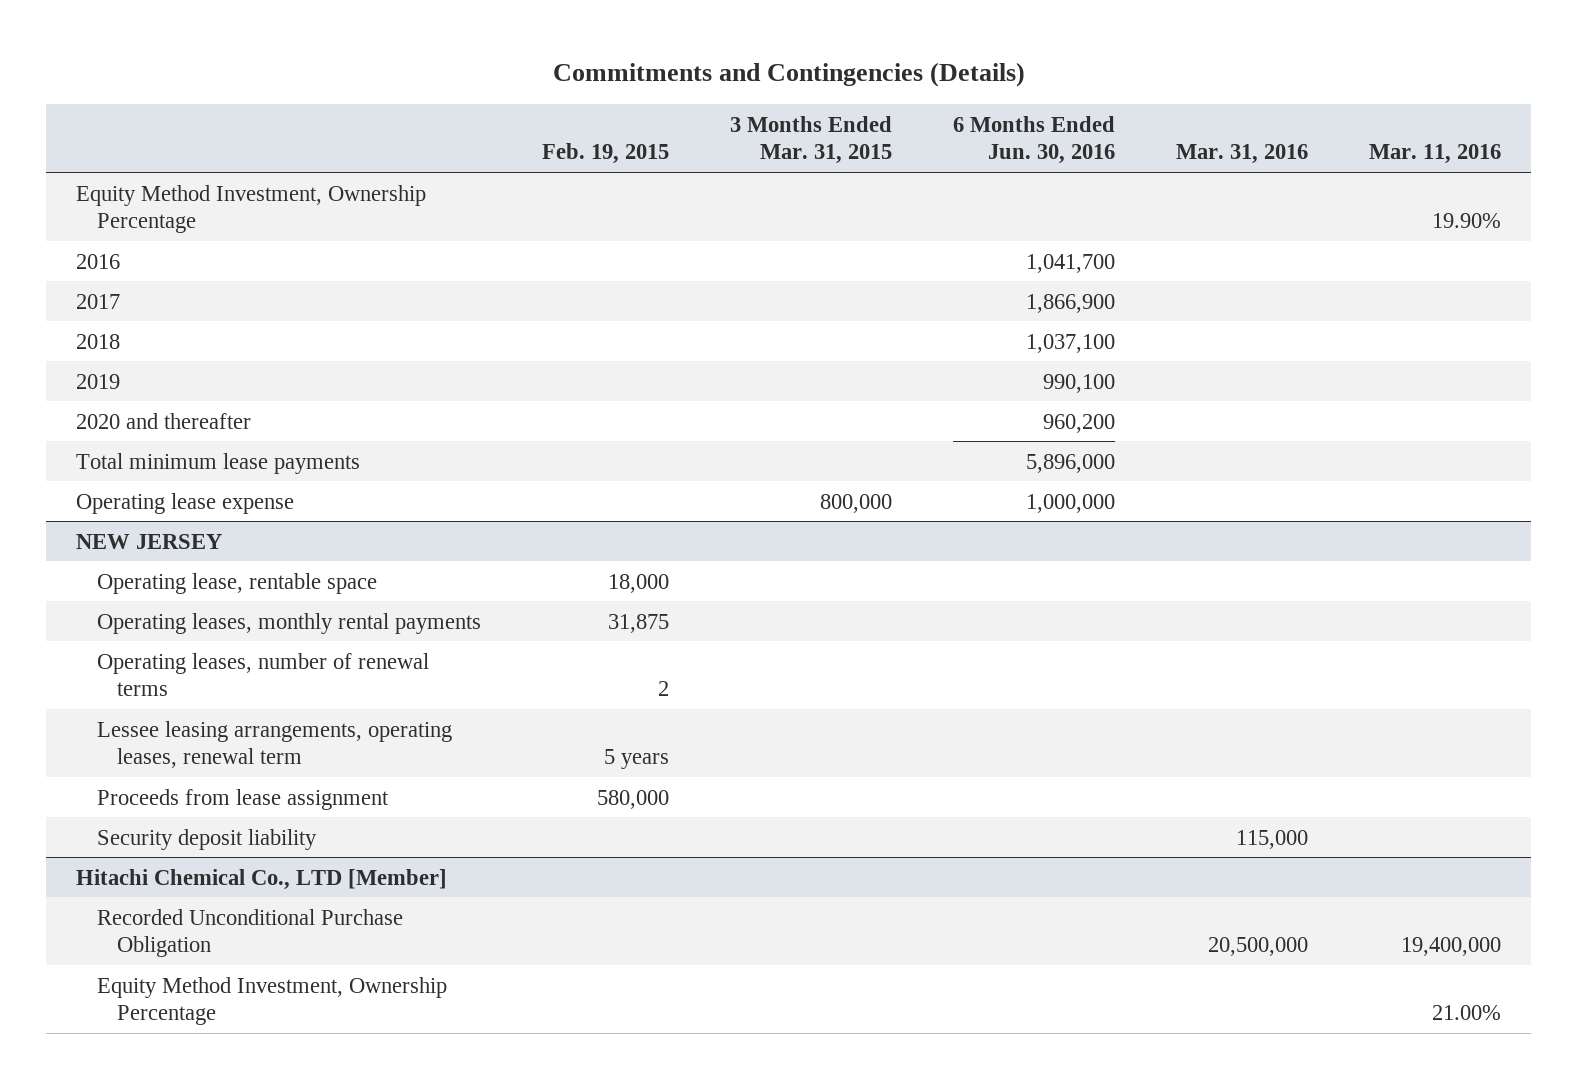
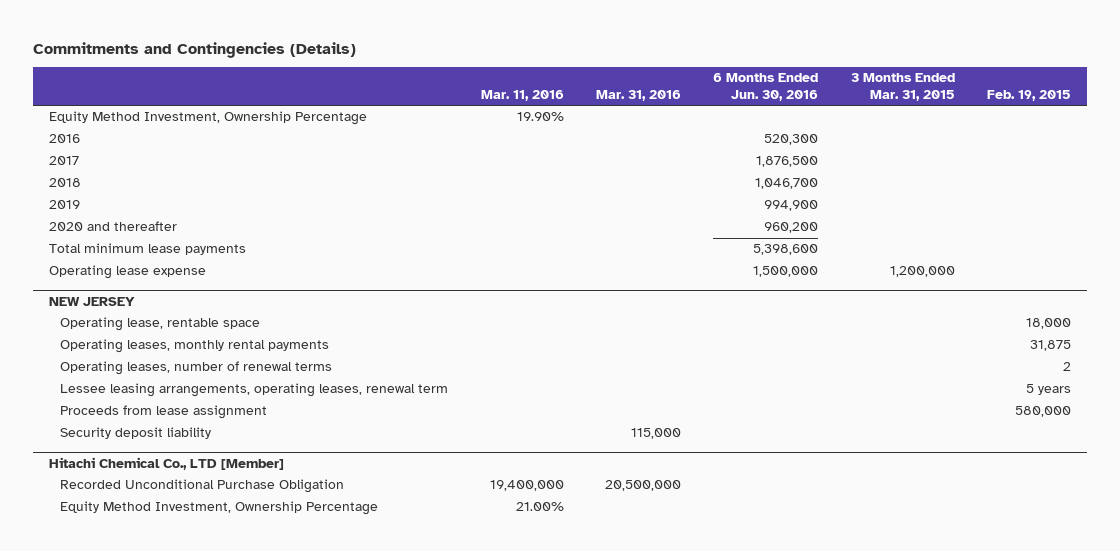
[1025,253,1115,273] 1,041,700 -> [764,134,819,146] 520,300
[1025,293,1115,313] 1,866,900 -> [756,156,819,168] 1,876,500
[1025,333,1115,353] 1,037,100 -> [755,178,819,190] 1,046,700
[1042,373,1115,393] 990,100 -> [764,200,819,212] 994,900
[1025,453,1115,473] 5,896,000 -> [753,244,819,256] 5,398,600
[819,493,892,513] 800,000 -> [889,266,955,278] 1,200,000
[1025,493,1115,513] 1,000,000 -> [753,266,819,278] 1,500,000

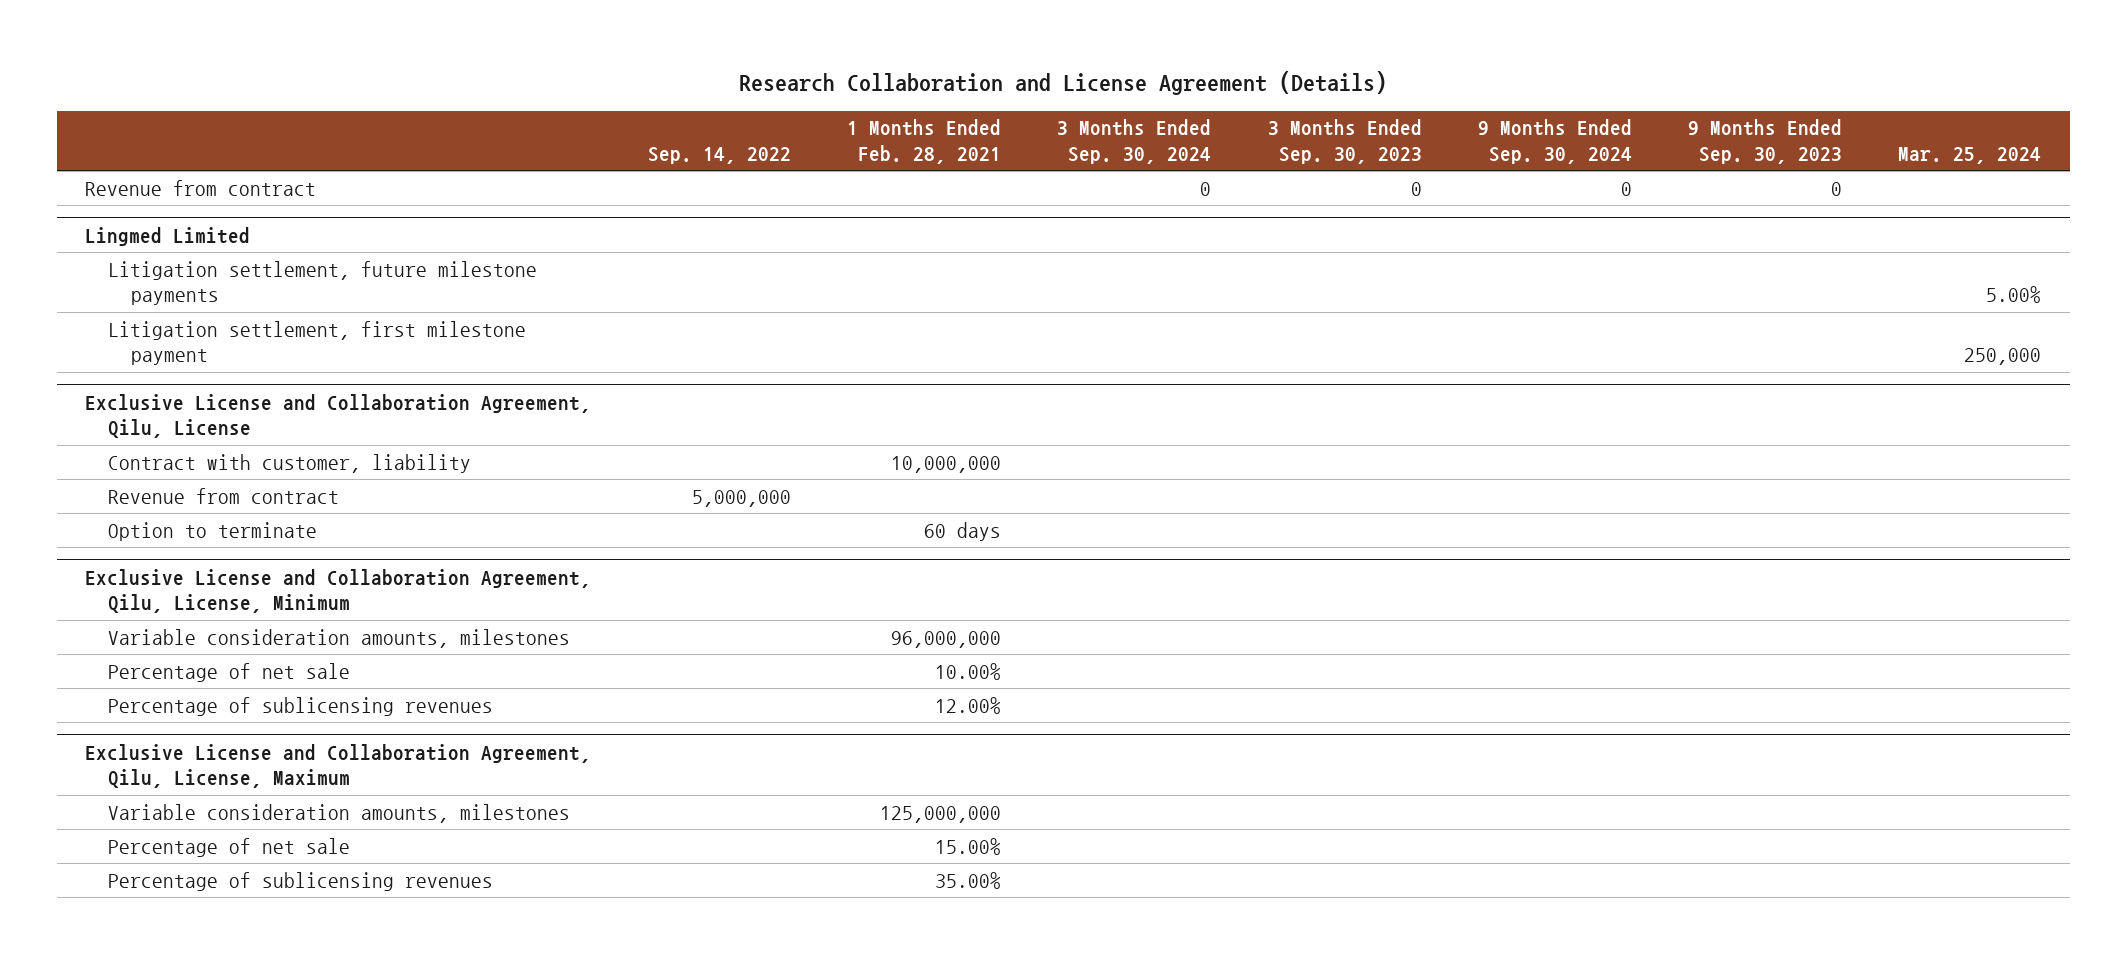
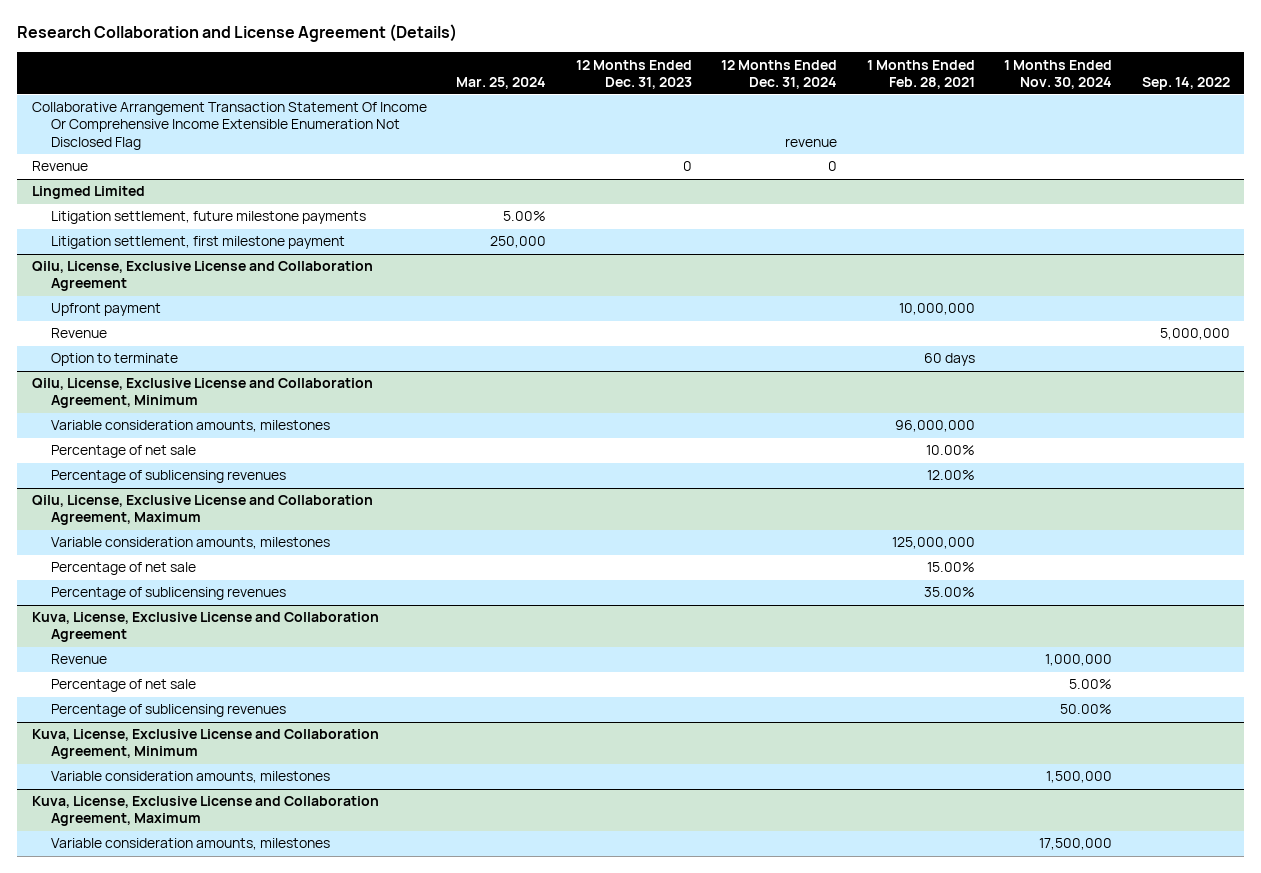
[1057,119,1212,164] 3 Months Ended Sep. 30, 2024 -> none
[1267,119,1422,164] 3 Months Ended Sep. 30, 2023 -> none
[1477,119,1632,164] 9 Months Ended Sep. 30, 2024 -> none
[1688,119,1843,164] 9 Months Ended Sep. 30, 2023 -> none
none -> [575,59,692,89] 12 Months Ended Dec. 31, 2023
none -> [721,59,838,89] 12 Months Ended Dec. 31, 2024
none -> [1004,59,1113,89] 1 Months Ended Nov. 30, 2024
none -> [31,102,427,150] Collaborative Arrangement Transaction Statement Of Income Or Comprehensive Income Extensible Enumeration Not Disclosed Flag
[85,179,317,196] Revenue from contract -> [31,161,88,172] Revenue
[85,393,592,439] Exclusive License and Collaboration Agreement, Qilu, License -> [31,261,373,292] Qilu, License, Exclusive License and Collaboration Agreement
[108,453,472,473] Contract with customer, liability -> [51,303,162,317] Upfront payment
[108,487,340,504] Revenue from contract -> [51,328,108,339] Revenue
[85,568,592,614] Exclusive License and Collaboration Agreement, Qilu, License, Minimum -> [31,378,373,409] Qilu, License, Exclusive License and Collaboration Agreement, Minimum
[85,743,592,789] Exclusive License and Collaboration Agreement, Qilu, License, Maximum -> [31,495,373,526] Qilu, License, Exclusive License and Collaboration Agreement, Maximum
none -> [31,612,379,643] Kuva, License, Exclusive License and Collaboration Agreement
none -> [51,654,108,665] Revenue
none -> [51,679,197,693] Percentage of net sale
none -> [51,704,287,718] Percentage of sublicensing revenues
none -> [31,729,379,760] Kuva, License, Exclusive License and Collaboration Agreement, Minimum
none -> [51,771,331,784] Variable consideration amounts, milestones
none -> [31,796,379,827] Kuva, License, Exclusive License and Collaboration Agreement, Maximum
none -> [51,838,331,851] Variable consideration amounts, milestones

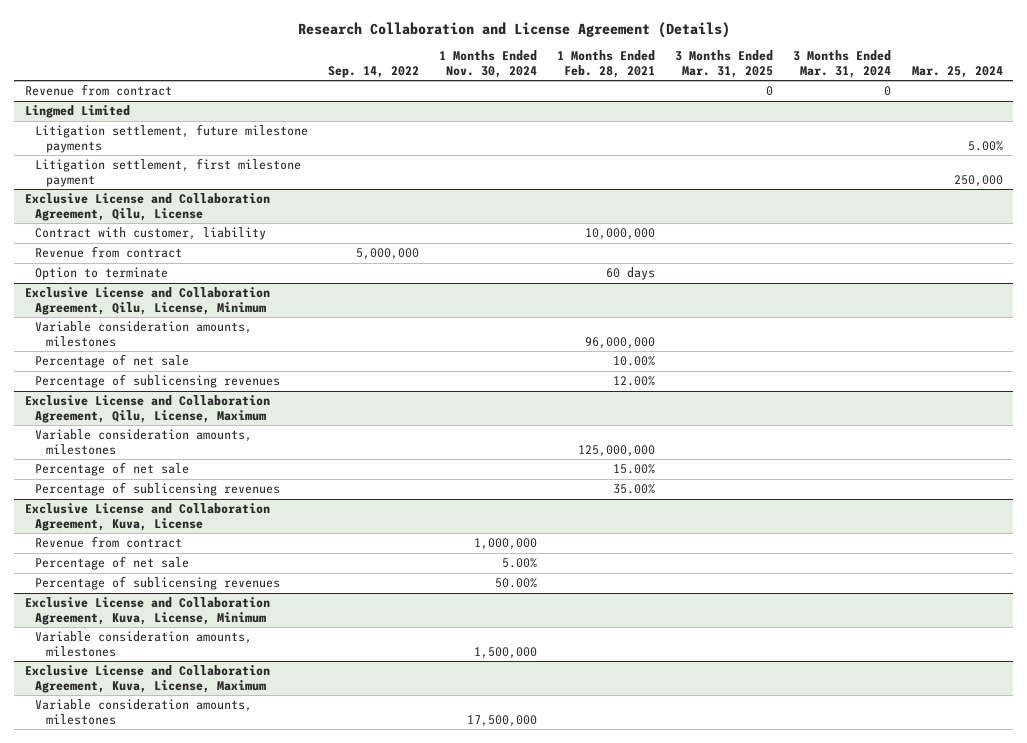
[575,59,692,89] 12 Months Ended Dec. 31, 2023 -> none
[721,59,838,89] 12 Months Ended Dec. 31, 2024 -> none
none -> [675,50,774,78] 3 Months Ended Mar. 31, 2025
none -> [793,50,892,78] 3 Months Ended Mar. 31, 2024
[31,102,427,150] Collaborative Arrangement Transaction Statement Of Income Or Comprehensive Income Extensible Enumeration Not Disclosed Flag -> none
[31,161,88,172] Revenue -> [24,84,172,97] Revenue from contract
[31,261,373,292] Qilu, License, Exclusive License and Collaboration Agreement -> [24,193,270,221] Exclusive License and Collaboration Agreement, Qilu, License
[51,303,162,317] Upfront payment -> [35,227,267,241] Contract with customer, liability
[51,328,108,339] Revenue -> [35,246,183,259] Revenue from contract
[31,378,373,409] Qilu, License, Exclusive License and Collaboration Agreement, Minimum -> [24,287,270,315] Exclusive License and Collaboration Agreement, Qilu, License, Minimum
[31,495,373,526] Qilu, License, Exclusive License and Collaboration Agreement, Maximum -> [24,395,270,423] Exclusive License and Collaboration Agreement, Qilu, License, Maximum
[31,612,379,643] Kuva, License, Exclusive License and Collaboration Agreement -> [24,503,270,531] Exclusive License and Collaboration Agreement, Kuva, License
[51,654,108,665] Revenue -> [35,536,183,549] Revenue from contract
[31,729,379,760] Kuva, License, Exclusive License and Collaboration Agreement, Minimum -> [24,597,270,625] Exclusive License and Collaboration Agreement, Kuva, License, Minimum
[31,796,379,827] Kuva, License, Exclusive License and Collaboration Agreement, Maximum -> [24,665,270,693] Exclusive License and Collaboration Agreement, Kuva, License, Maximum

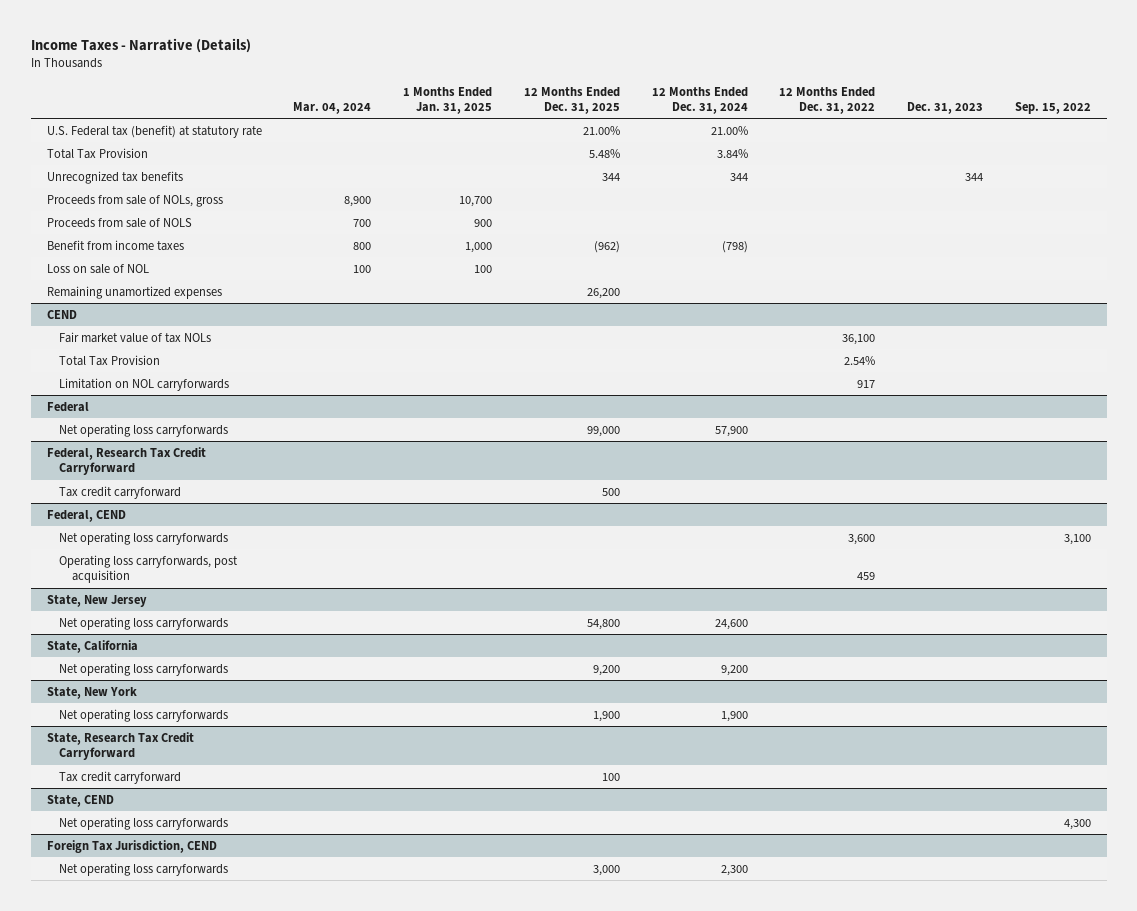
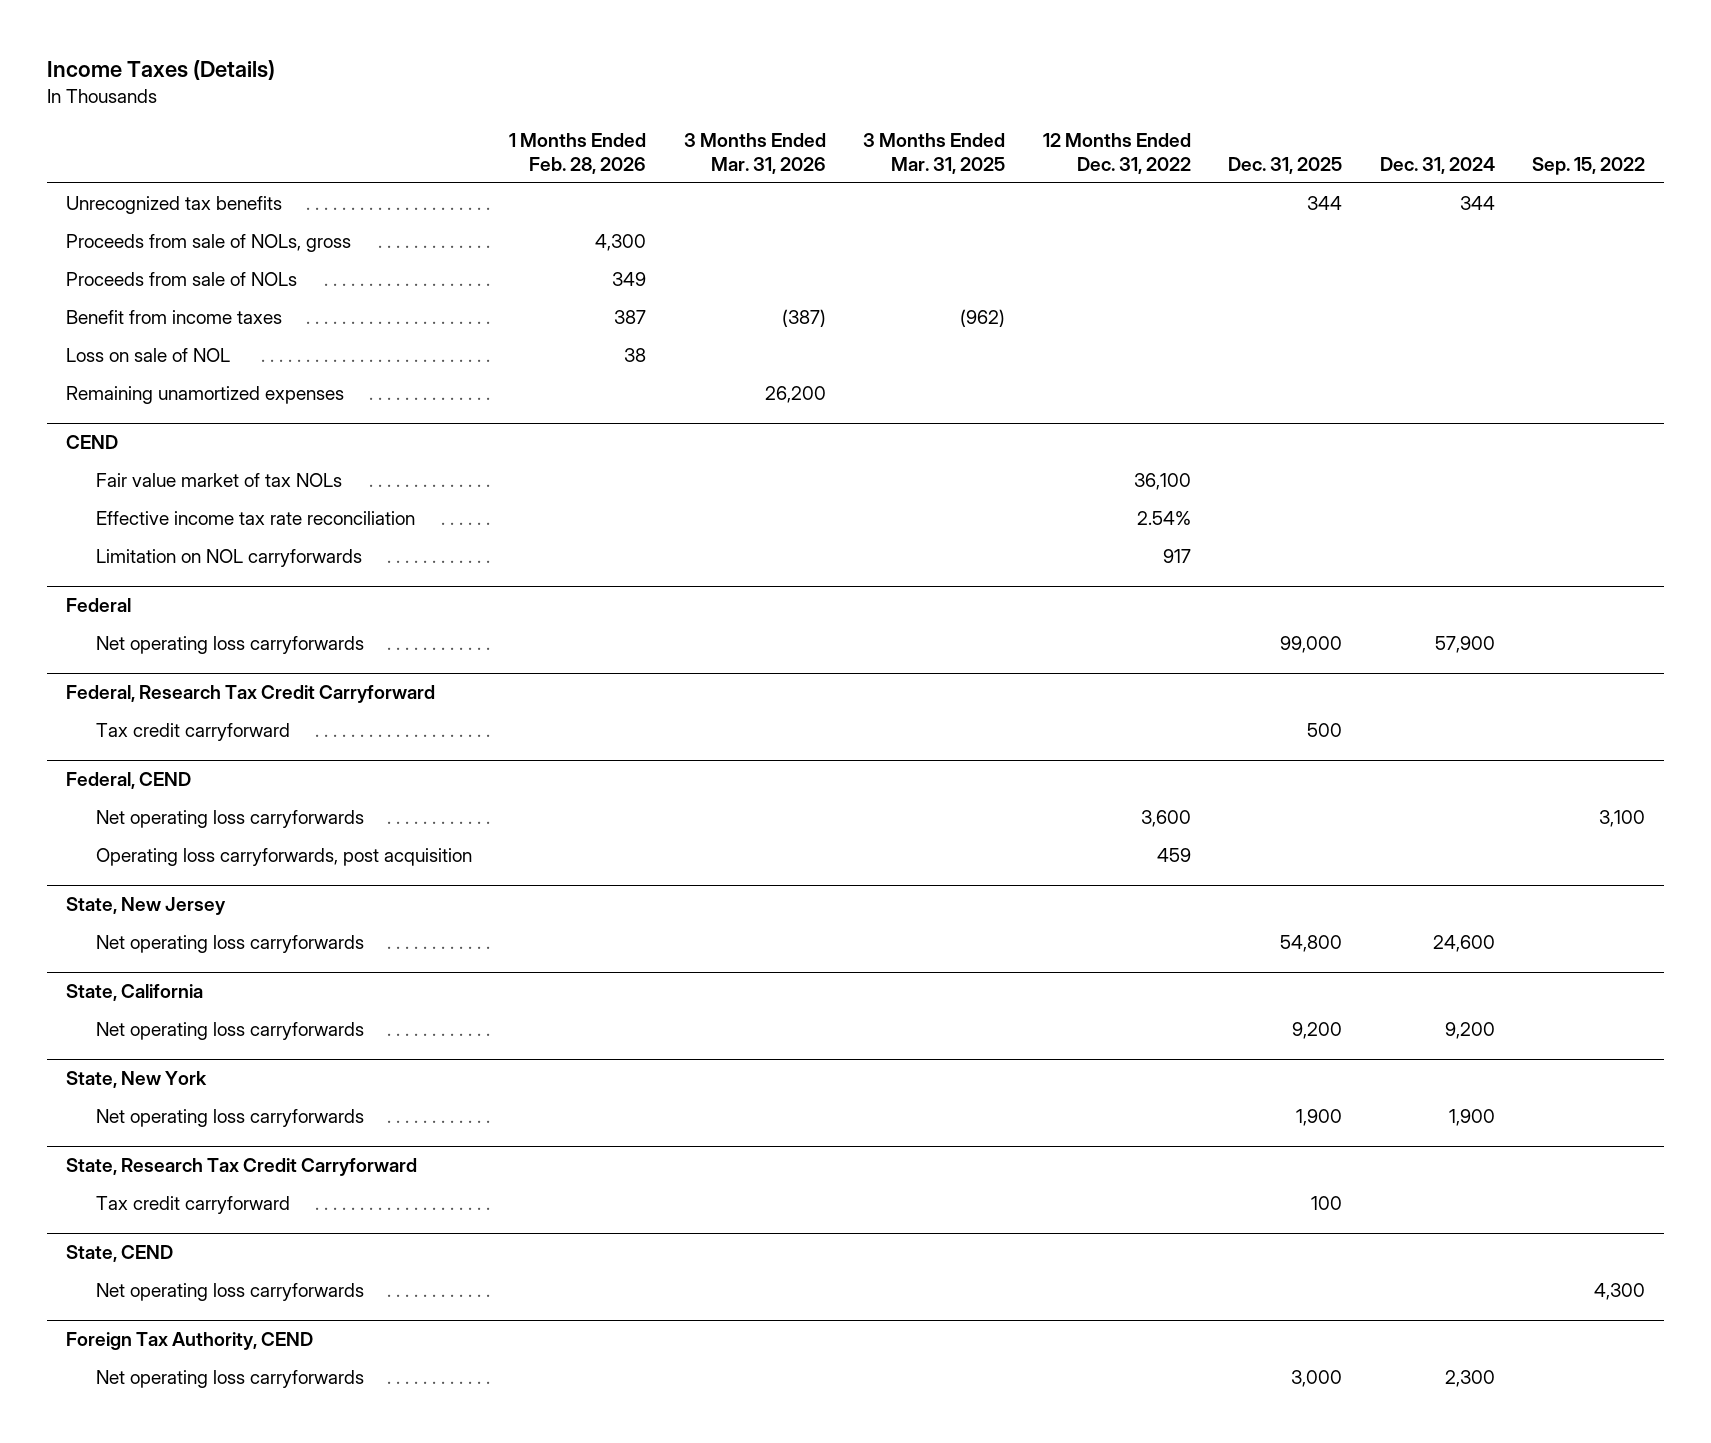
[30,38,251,54] Income Taxes - Narrative (Details) -> [46,59,275,80] Income Taxes (Details)
[293,101,372,114] Mar. 04, 2024 -> none
[403,86,493,114] 1 Months Ended Jan. 31, 2025 -> none
[523,86,620,114] 12 Months Ended Dec. 31, 2025 -> none
[651,86,748,114] 12 Months Ended Dec. 31, 2024 -> none
[907,101,984,114] Dec. 31, 2023 -> none
none -> [509,133,647,174] 1 Months Ended Feb. 28, 2026
none -> [683,133,826,174] 3 Months Ended Mar. 31, 2026
none -> [863,133,1006,174] 3 Months Ended Mar. 31, 2025
none -> [1228,156,1343,174] Dec. 31, 2025
none -> [1379,156,1495,174] Dec. 31, 2024
[46,124,262,138] U.S. Federal tax (benefit) at statutory rate -> none
[46,147,148,159] Total Tax Provision -> none
[46,217,192,228] Proceeds from sale of NOLS -> [65,271,297,286] Proceeds from sale of NOLs
[59,331,212,343] Fair market value of tax NOLs -> [95,472,342,487] Fair value market of tax NOLs
[59,354,161,366] Total Tax Provision -> [95,510,415,525] Effective income tax rate reconciliation
[46,839,217,853] Foreign Tax Jurisdiction, CEND -> [65,1332,313,1351] Foreign Tax Authority, CEND

